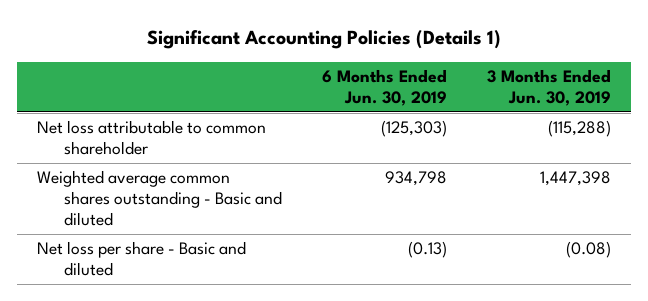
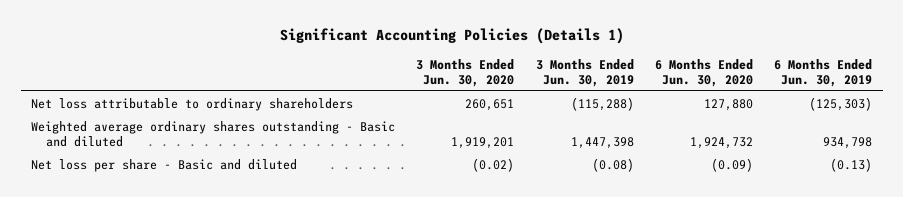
none -> [416,58,515,87] 3 Months Ended Jun. 30, 2020
none -> [654,58,753,87] 6 Months Ended Jun. 30, 2020
[37,120,267,156] Net loss attributable to common shareholder -> [31,97,354,111] Net loss attributable to ordinary shareholders
[37,170,282,227] Weighted average common shares outstanding - Basic and diluted -> [31,120,396,147] Weighted average ordinary shares outstanding - Basic and diluted

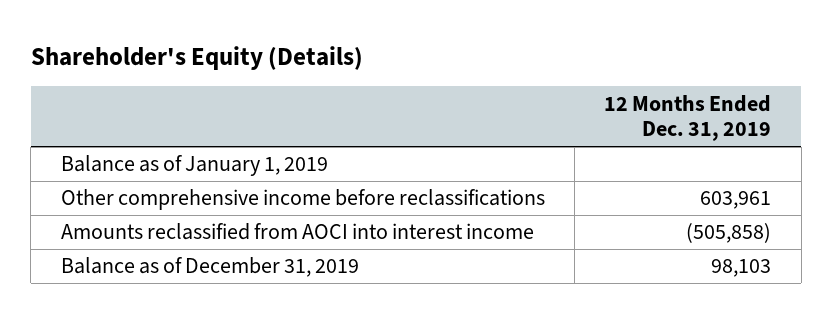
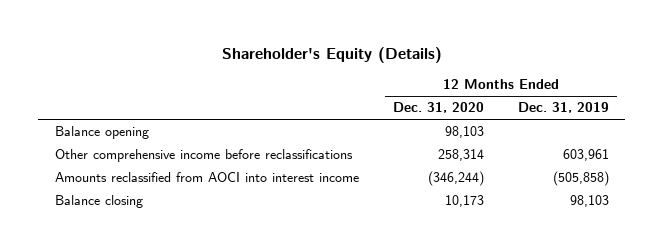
none -> [392,102,484,114] Dec. 31, 2020
[60,155,328,177] Balance as of January 1, 2019 -> [55,126,150,140] Balance opening
[60,257,359,278] Balance as of December 31, 2019 -> [55,195,144,209] Balance closing

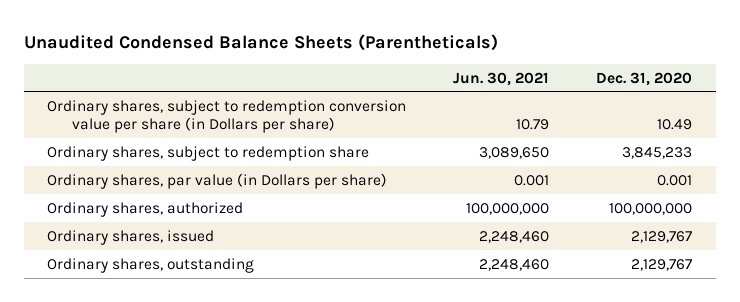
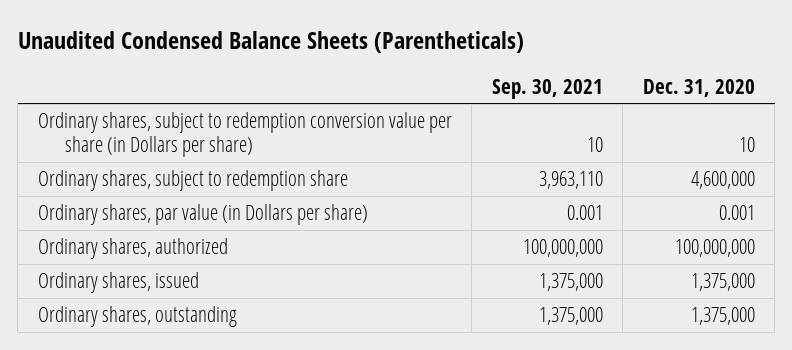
[453,71,550,86] Jun. 30, 2021 -> none
none -> [491,78,603,99] Sep. 30, 2021
[657,119,693,131] 10.49 -> [738,137,755,153] 10
[622,146,693,159] 3,845,233 -> [690,171,755,190] 4,600,000
[631,230,693,243] 2,129,767 -> [690,273,755,292] 1,375,000
[631,258,693,271] 2,129,767 -> [690,307,755,326] 1,375,000

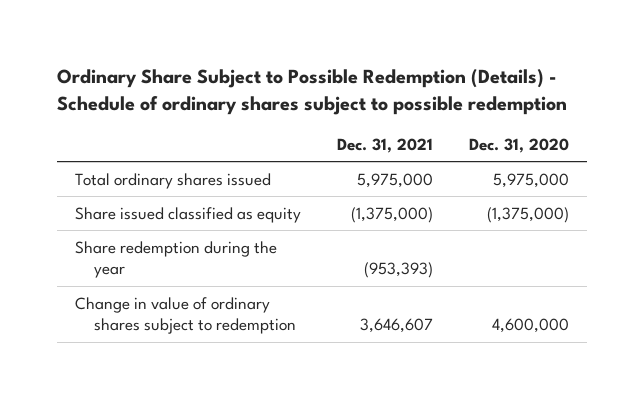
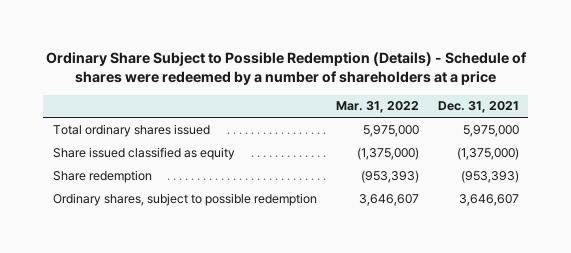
[56,69,567,116] Ordinary Share Subject to Possible Redemption (Details) - Schedule of ordinary shares subject to possible redemption -> [45,51,527,86] Ordinary Share Subject to Possible Redemption (Details) - Schedule of shares were redeemed by a number of shareholders at a price
[469,138,570,154] Dec. 31, 2020 -> none
none -> [335,101,419,114] Mar. 31, 2022
[74,240,277,279] Share redemption during the year -> [52,169,152,183] Share redemption
[74,296,296,335] Change in value of ordinary shares subject to redemption -> [52,192,317,206] Ordinary shares, subject to possible redemption

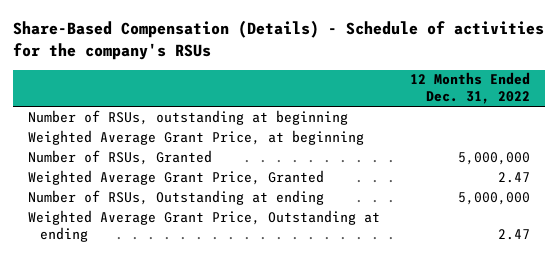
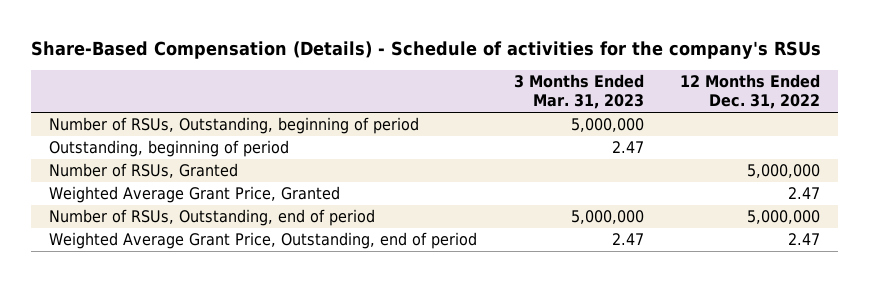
none -> [513,74,644,110] 3 Months Ended Mar. 31, 2023
[27,109,348,125] Number of RSUs, outstanding at beginning -> [49,117,420,135] Number of RSUs, Outstanding, beginning of period
[27,129,364,145] Weighted Average Grant Price, at beginning -> [49,140,290,158] Outstanding, beginning of period
[27,189,324,205] Number of RSUs, Outstanding at ending -> [49,209,376,227] Number of RSUs, Outstanding, end of period
[27,209,380,242] Weighted Average Grant Price, Outstanding at ending -> [49,232,478,250] Weighted Average Grant Price, Outstanding, end of period

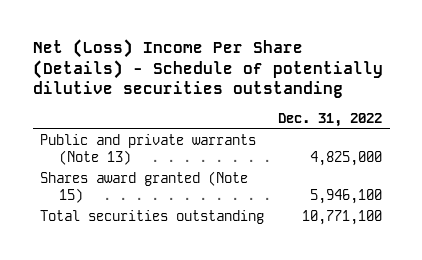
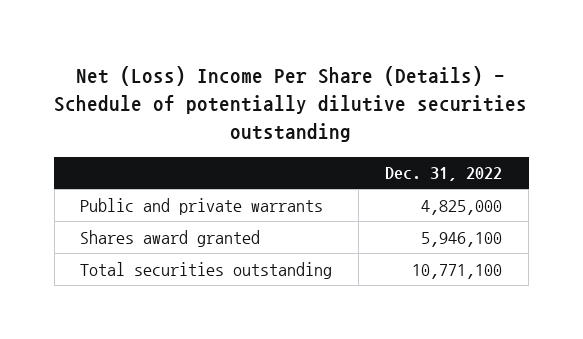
[39,134,256,165] Public and private warrants (Note 13) -> [80,197,324,215] Public and private warrants
[39,171,248,203] Shares award granted (Note 15) -> [80,229,261,247] Shares award granted

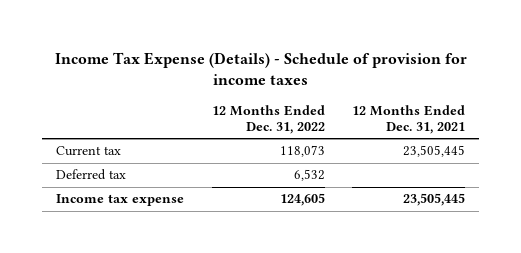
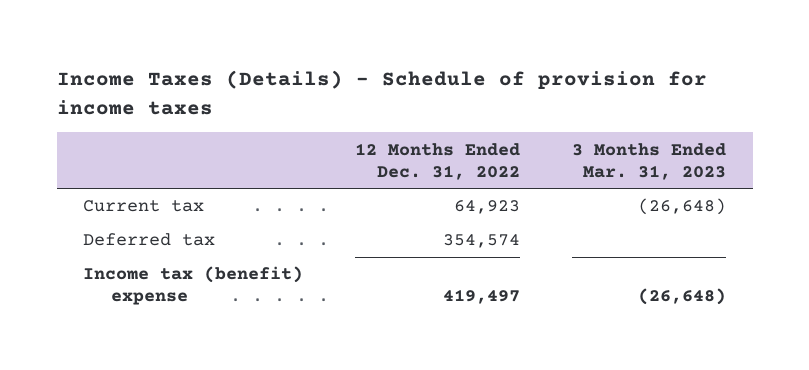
[54,51,467,86] Income Tax Expense (Details) - Schedule of provision for income taxes -> [56,70,707,116] Income Taxes (Details) - Schedule of provision for income taxes
[352,105,466,135] 12 Months Ended Dec. 31, 2021 -> none
none -> [572,142,727,180] 3 Months Ended Mar. 31, 2023
[279,145,325,158] 118,073 -> [454,200,521,215] 64,923
[293,169,325,182] 6,532 -> [443,234,521,249] 354,574
[55,194,184,207] Income tax expense -> [82,266,303,306] Income tax (benefit) expense
[279,193,325,207] 124,605 -> [443,289,521,305] 419,497

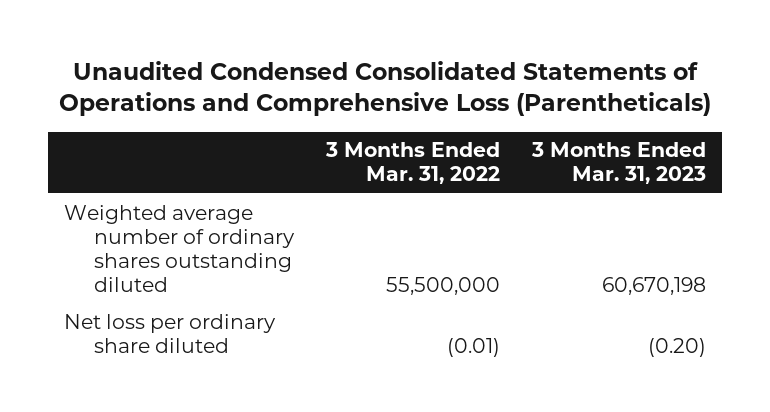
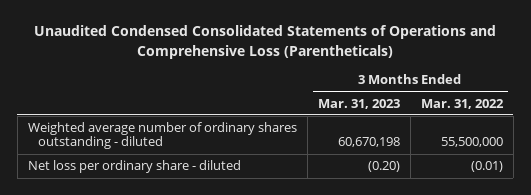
[64,204,295,292] Weighted average number of ordinary shares outstanding diluted -> [27,122,297,150] Weighted average number of ordinary shares outstanding - diluted
[64,313,277,353] Net loss per ordinary share diluted -> [27,160,241,174] Net loss per ordinary share - diluted

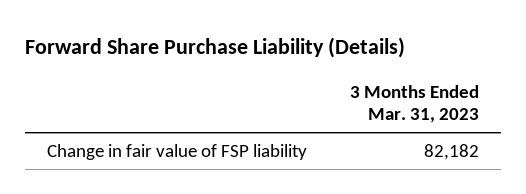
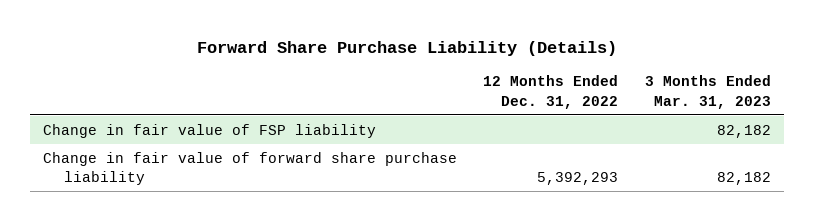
none -> [483,75,619,109] 12 Months Ended Dec. 31, 2022
none -> [43,151,458,186] Change in fair value of forward share purchase liability

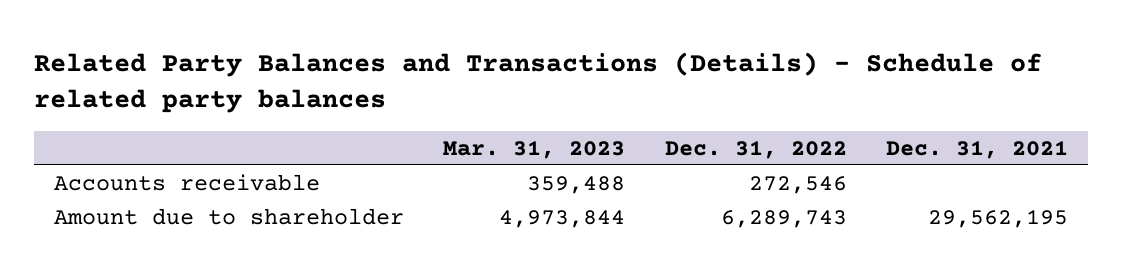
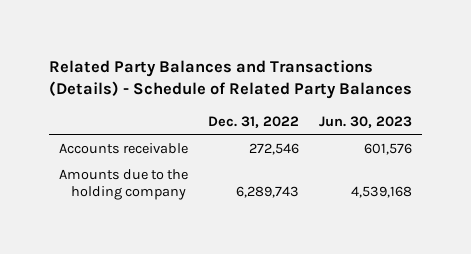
[34,51,1043,114] Related Party Balances and Transactions (Details) - Schedule of related party balances -> [49,59,413,99] Related Party Balances and Transactions (Details) - Schedule of Related Party Balances
[443,139,626,159] Mar. 31, 2023 -> none
[885,139,1068,159] Dec. 31, 2021 -> none
none -> [318,115,412,128] Jun. 30, 2023
[54,207,405,225] Amount due to shareholder -> [59,168,189,201] Amounts due to the holding company

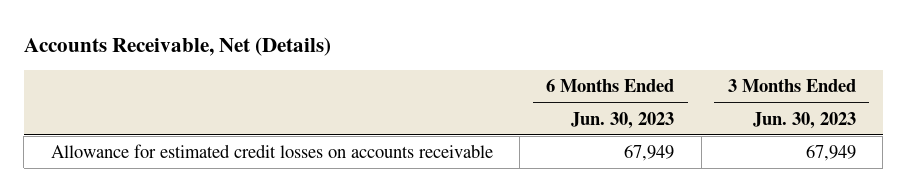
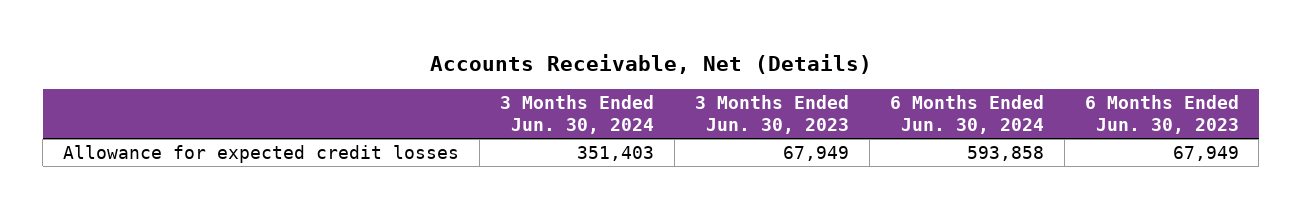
none -> [499,94,654,135] 3 Months Ended Jun. 30, 2024
none -> [889,94,1044,135] 6 Months Ended Jun. 30, 2024
[50,144,493,159] Allowance for estimated credit losses on accounts receivable -> [63,145,460,164] Allowance for expected credit losses

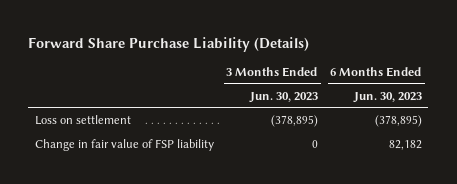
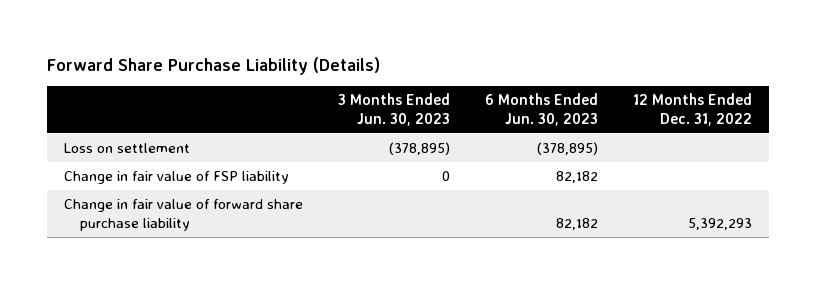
none -> [632,92,752,127] 12 Months Ended Dec. 31, 2022
none -> [64,198,304,232] Change in fair value of forward share purchase liability

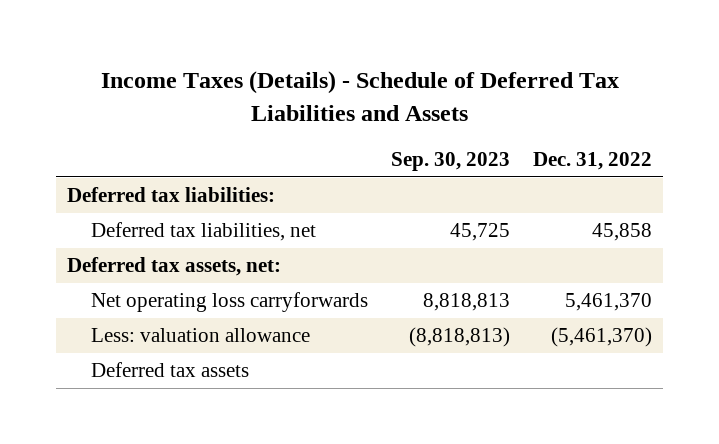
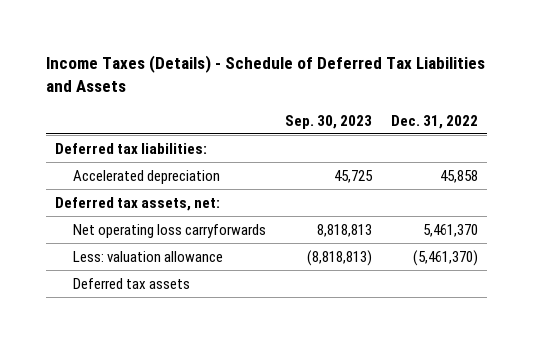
[91,222,317,242] Deferred tax liabilities, net -> [73,169,221,184] Accelerated depreciation

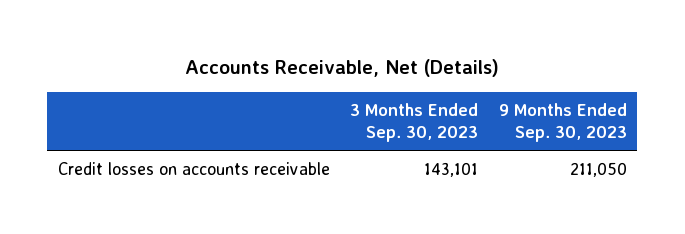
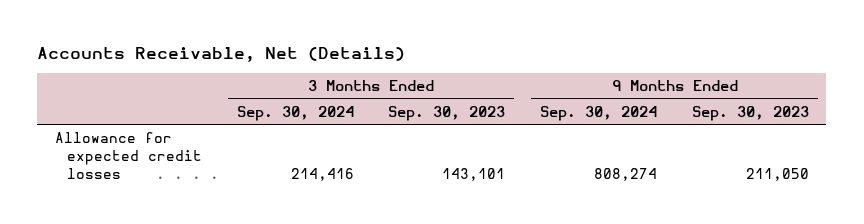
none -> [236,105,354,121] Sep. 30, 2024
none -> [540,105,658,121] Sep. 30, 2024
[57,162,330,176] Credit losses on accounts receivable -> [54,132,203,180] Allowance for expected credit losses

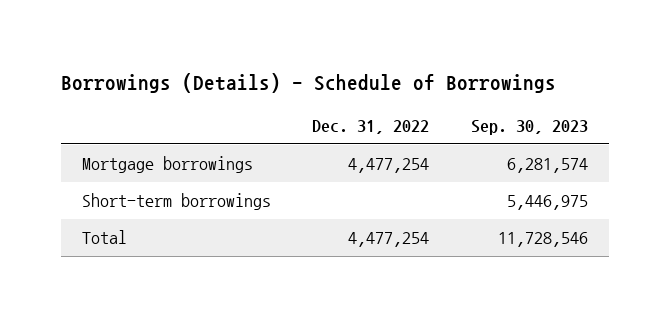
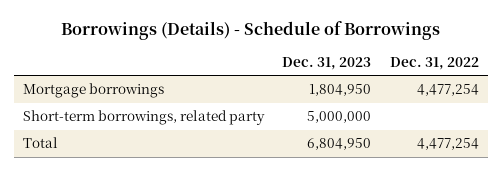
[470,120,588,136] Sep. 30, 2023 -> none
none -> [282,57,372,71] Dec. 31, 2023
[81,193,271,211] Short-term borrowings -> [22,110,265,126] Short-term borrowings, related party

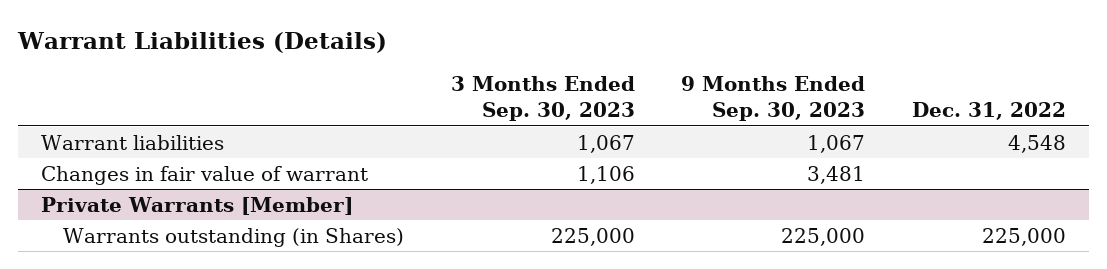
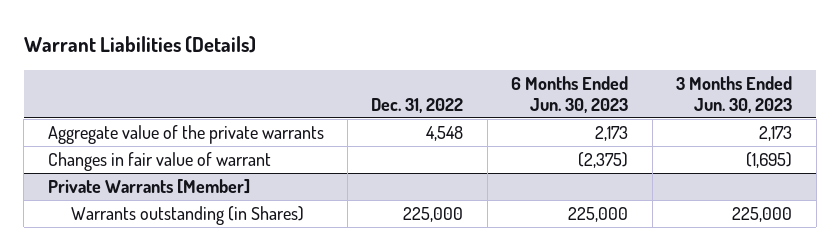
[450,76,635,122] 3 Months Ended Sep. 30, 2023 -> none
[681,76,866,122] 9 Months Ended Sep. 30, 2023 -> none
none -> [511,75,629,113] 6 Months Ended Jun. 30, 2023
none -> [676,75,793,113] 3 Months Ended Jun. 30, 2023
[41,134,225,150] Warrant liabilities -> [47,125,324,145] Aggregate value of the private warrants

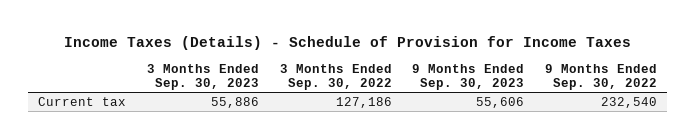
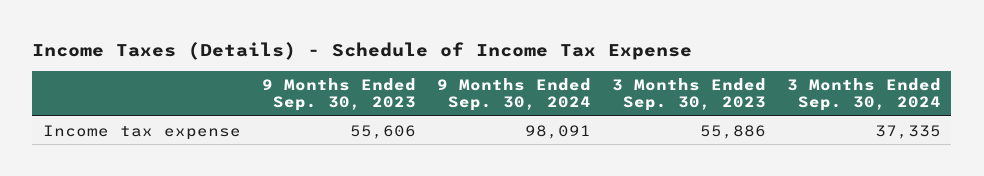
[63,36,631,51] Income Taxes (Details) - Schedule of Provision for Income Taxes -> [32,41,693,60] Income Taxes (Details) - Schedule of Income Tax Expense
[279,63,392,91] 3 Months Ended Sep. 30, 2022 -> none
[544,63,657,91] 9 Months Ended Sep. 30, 2022 -> none
none -> [436,77,591,112] 9 Months Ended Sep. 30, 2024
none -> [786,77,941,112] 3 Months Ended Sep. 30, 2024
[38,97,127,107] Current tax -> [42,124,241,140] Income tax expense

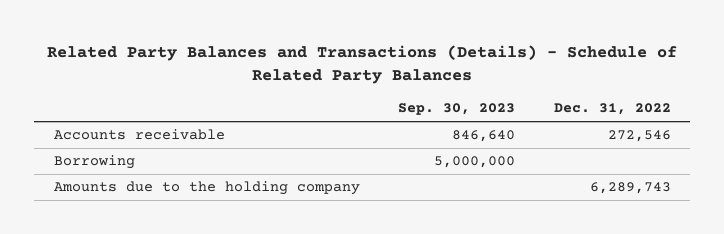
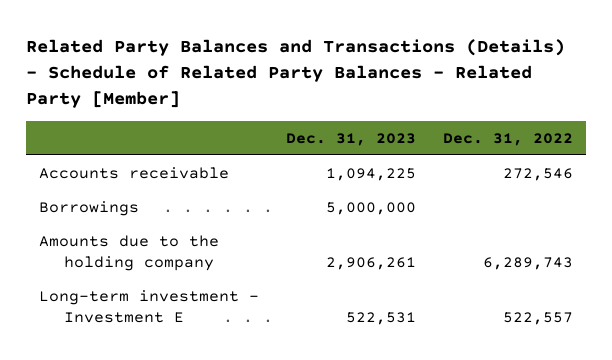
[47,45,678,85] Related Party Balances and Transactions (Details) - Schedule of Related Party Balances -> [25,38,565,108] Related Party Balances and Transactions (Details) - Schedule of Related Party Balances - Related Party [Member]
[398,103,516,116] Sep. 30, 2023 -> none
none -> [286,132,417,146] Dec. 31, 2023
[53,155,135,170] Borrowing -> [39,200,140,216] Borrowings
none -> [39,289,260,323] Long-term investment - Investment E

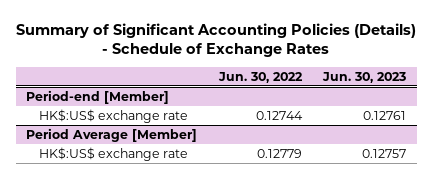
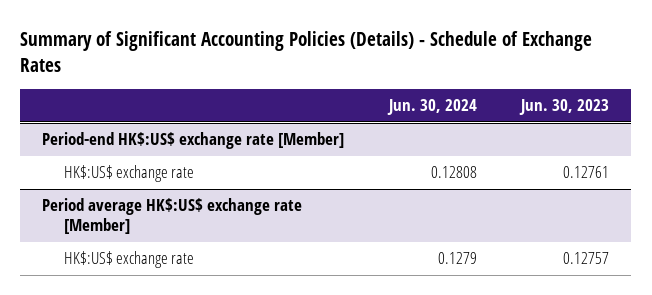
[217,71,303,83] Jun. 30, 2022 -> none
none -> [386,98,477,115] Jun. 30, 2024
[26,89,170,104] Period-end [Member] -> [42,132,345,150] Period-end HK$:US$ exchange rate [Member]
[26,127,198,142] Period Average [Member] -> [42,198,303,235] Period average HK$:US$ exchange rate [Member]

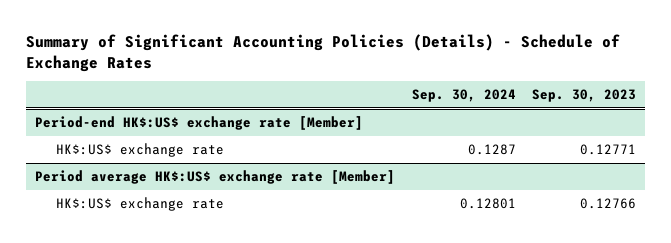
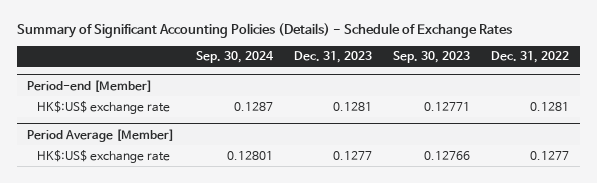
none -> [293,51,372,64] Dec. 31, 2023
none -> [491,51,570,64] Dec. 31, 2022
[34,115,363,130] Period-end HK$:US$ exchange rate [Member] -> [27,79,153,92] Period-end [Member]
[34,169,395,184] Period average HK$:US$ exchange rate [Member] -> [27,128,175,142] Period Average [Member]

